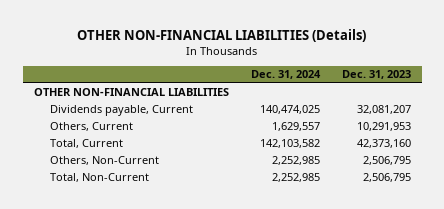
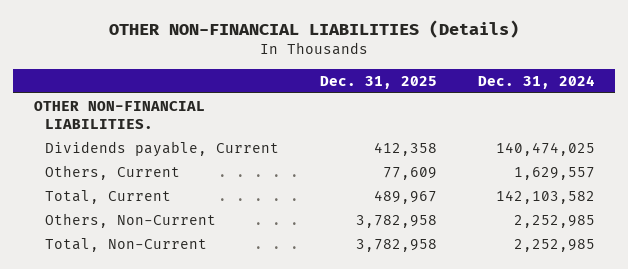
[341,70,411,80] Dec. 31, 2023 -> none
none -> [319,75,437,89] Dec. 31, 2025
[33,88,229,97] OTHER NON-FINANCIAL LIABILITIES -> [33,101,205,129] OTHER NON-FINANCIAL LIABILITIES.

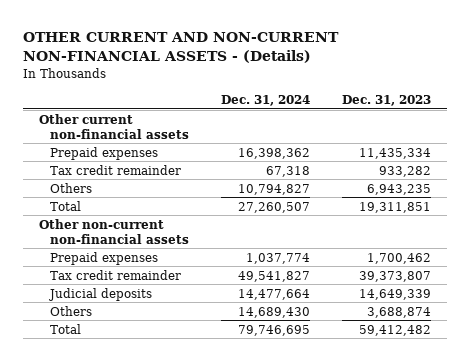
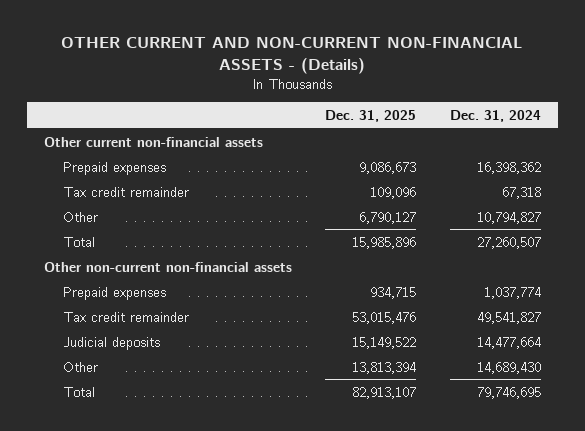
[342,94,432,106] Dec. 31, 2023 -> none
none -> [325,109,417,122] Dec. 31, 2025
[50,182,93,193] Others -> [62,211,98,222] Other
[50,305,93,316] Others -> [62,361,98,372] Other

